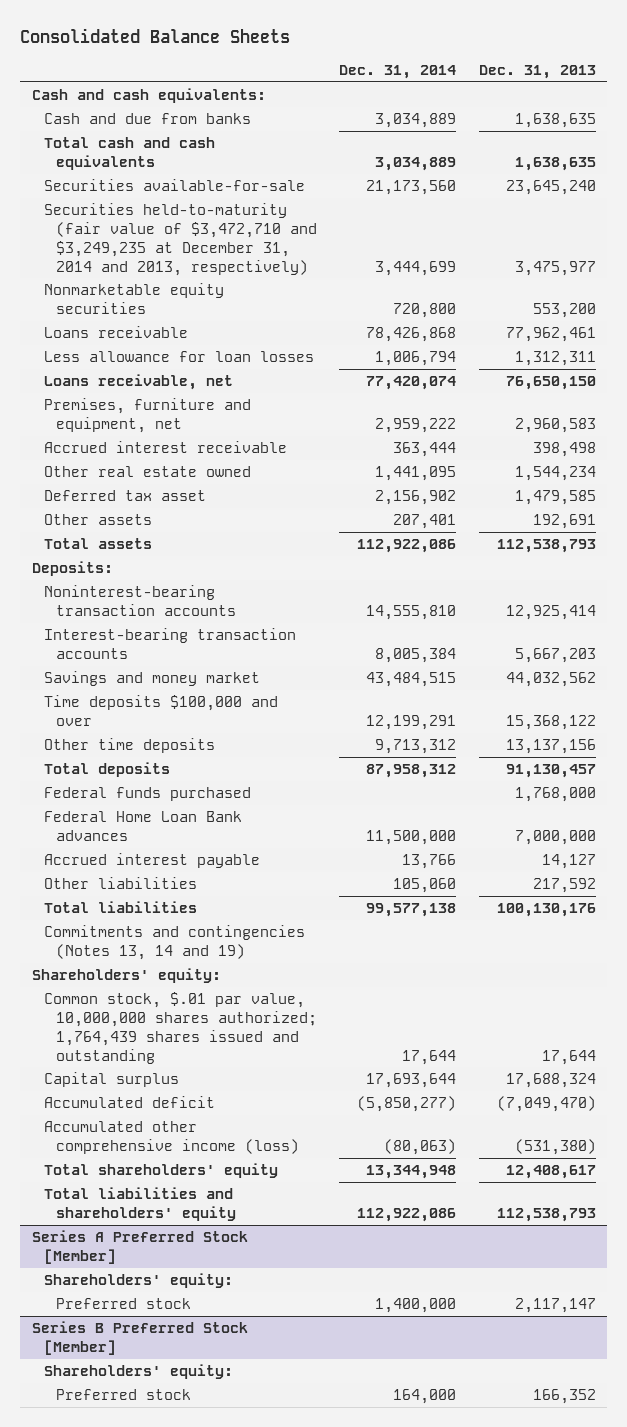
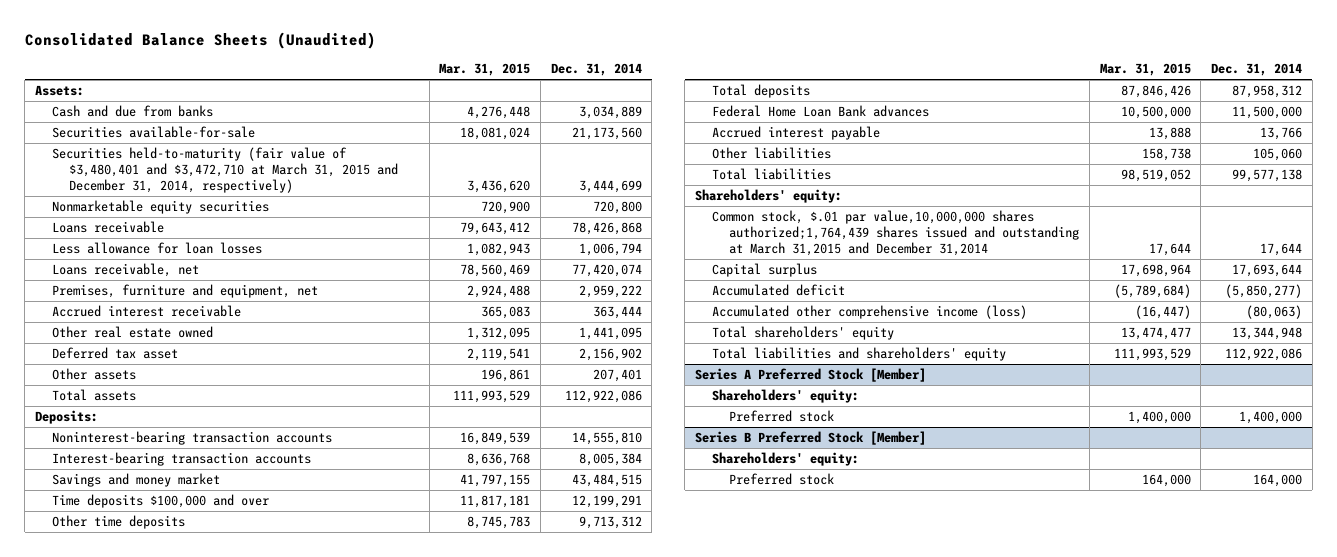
[20,28,291,44] Consolidated Balance Sheets -> [24,32,376,50] Consolidated Balance Sheets (Unaudited)
[478,64,596,79] Dec. 31, 2013 -> none
none -> [439,63,531,77] Mar. 31, 2015
[31,87,266,103] Cash and cash equivalents: -> none
none -> [34,85,84,97] Assets:
[43,136,215,170] Total cash and cash equivalents -> none
[43,202,318,276] Securities held-to-maturity (fair value of $3,472,710 and $3,249,235 at December 31, 2014 and 2013, respectively) -> [51,147,399,194] Securities held-to-maturity (fair value of $3,480,401 and $3,472,710 at March 31, 2015 and December 31, 2014, respectively)
[43,786,251,801] Federal funds purchased -> none
[43,924,305,960] Commitments and contingencies (Notes 13, 14 and 19) -> none
[43,991,318,1064] Common stock, $.01 par value, 10,000,000 shares authorized; 1,764,439 shares issued and outstanding -> [712,210,1080,257] Common stock, $.01 par value,10,000,000 shares authorized;1,764,439 shares issued and outstanding at March 31,2015 and December 31,2014

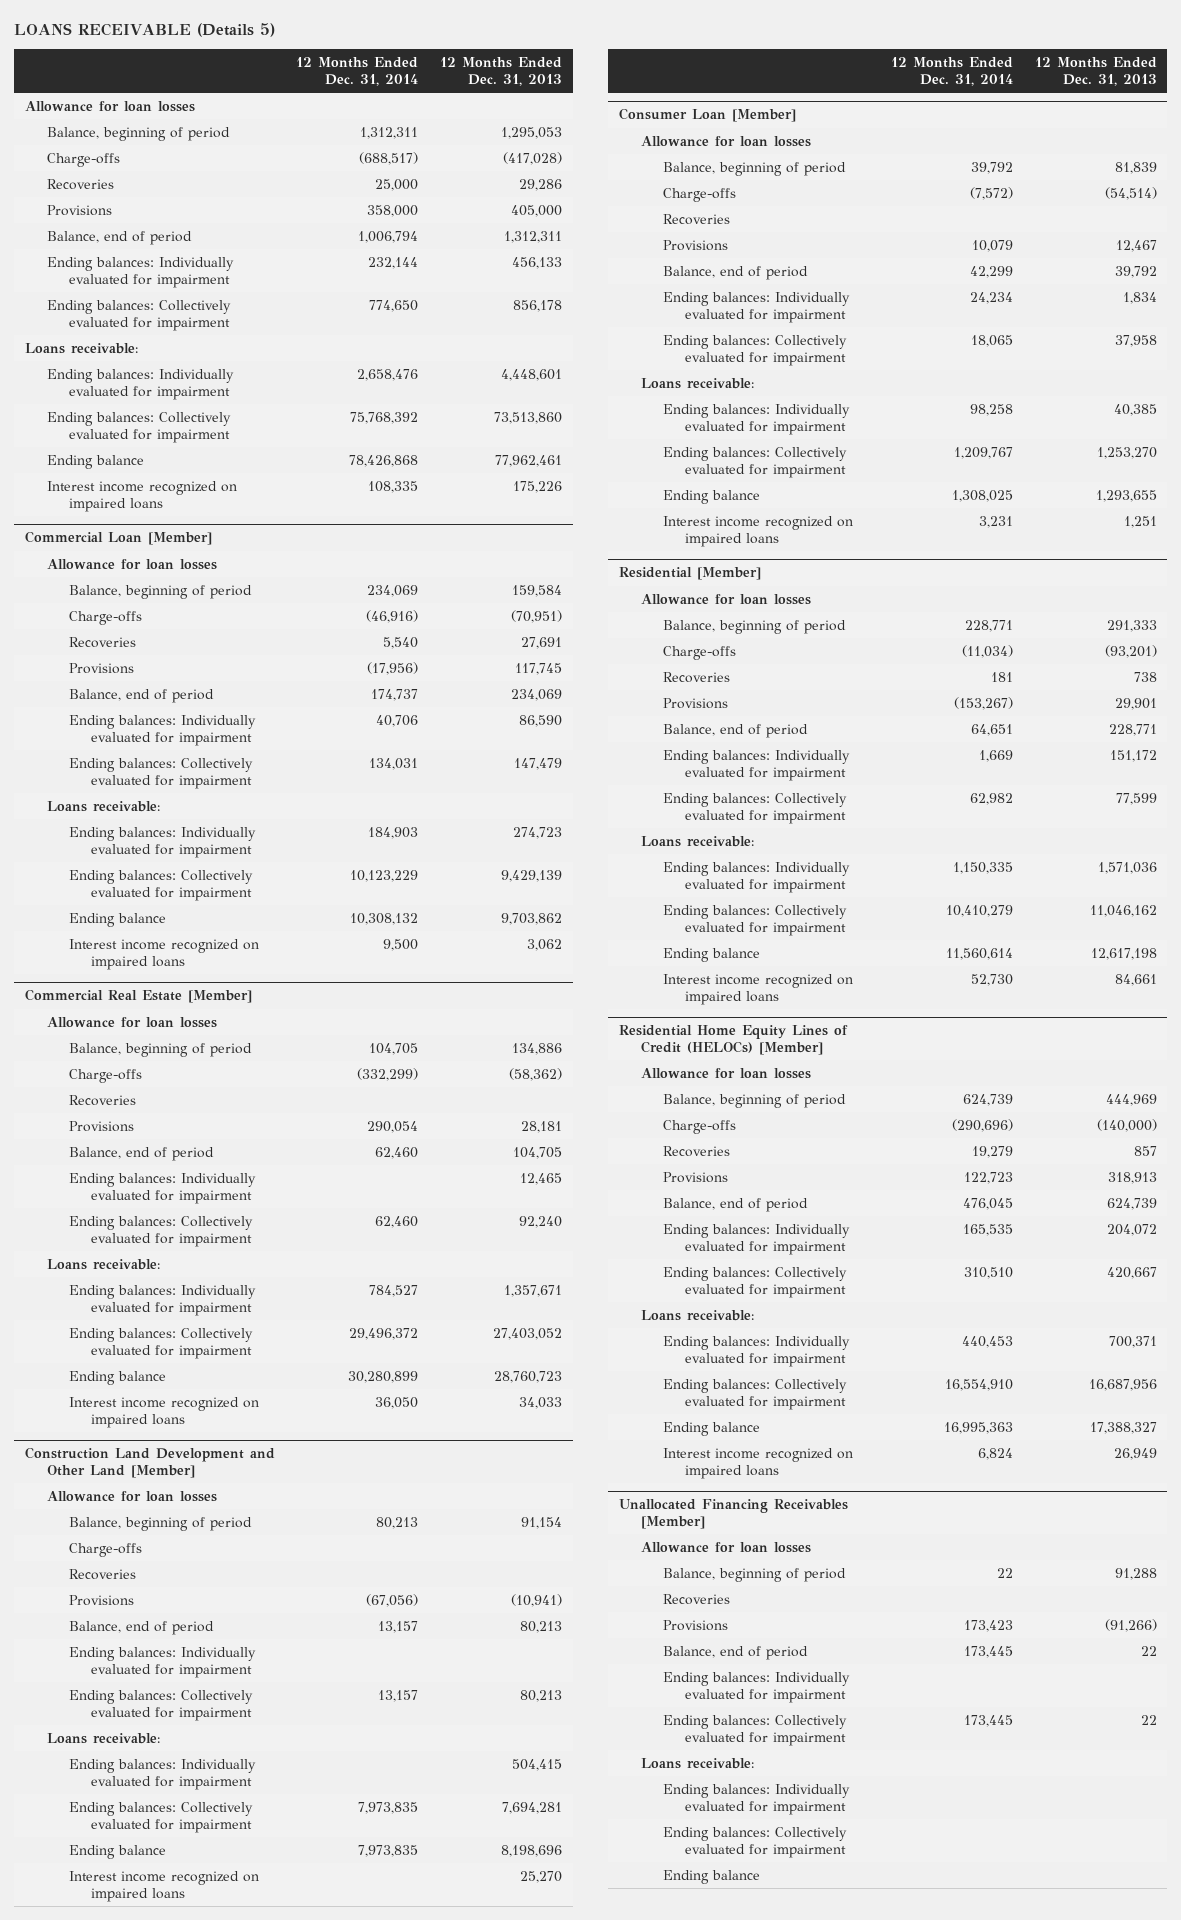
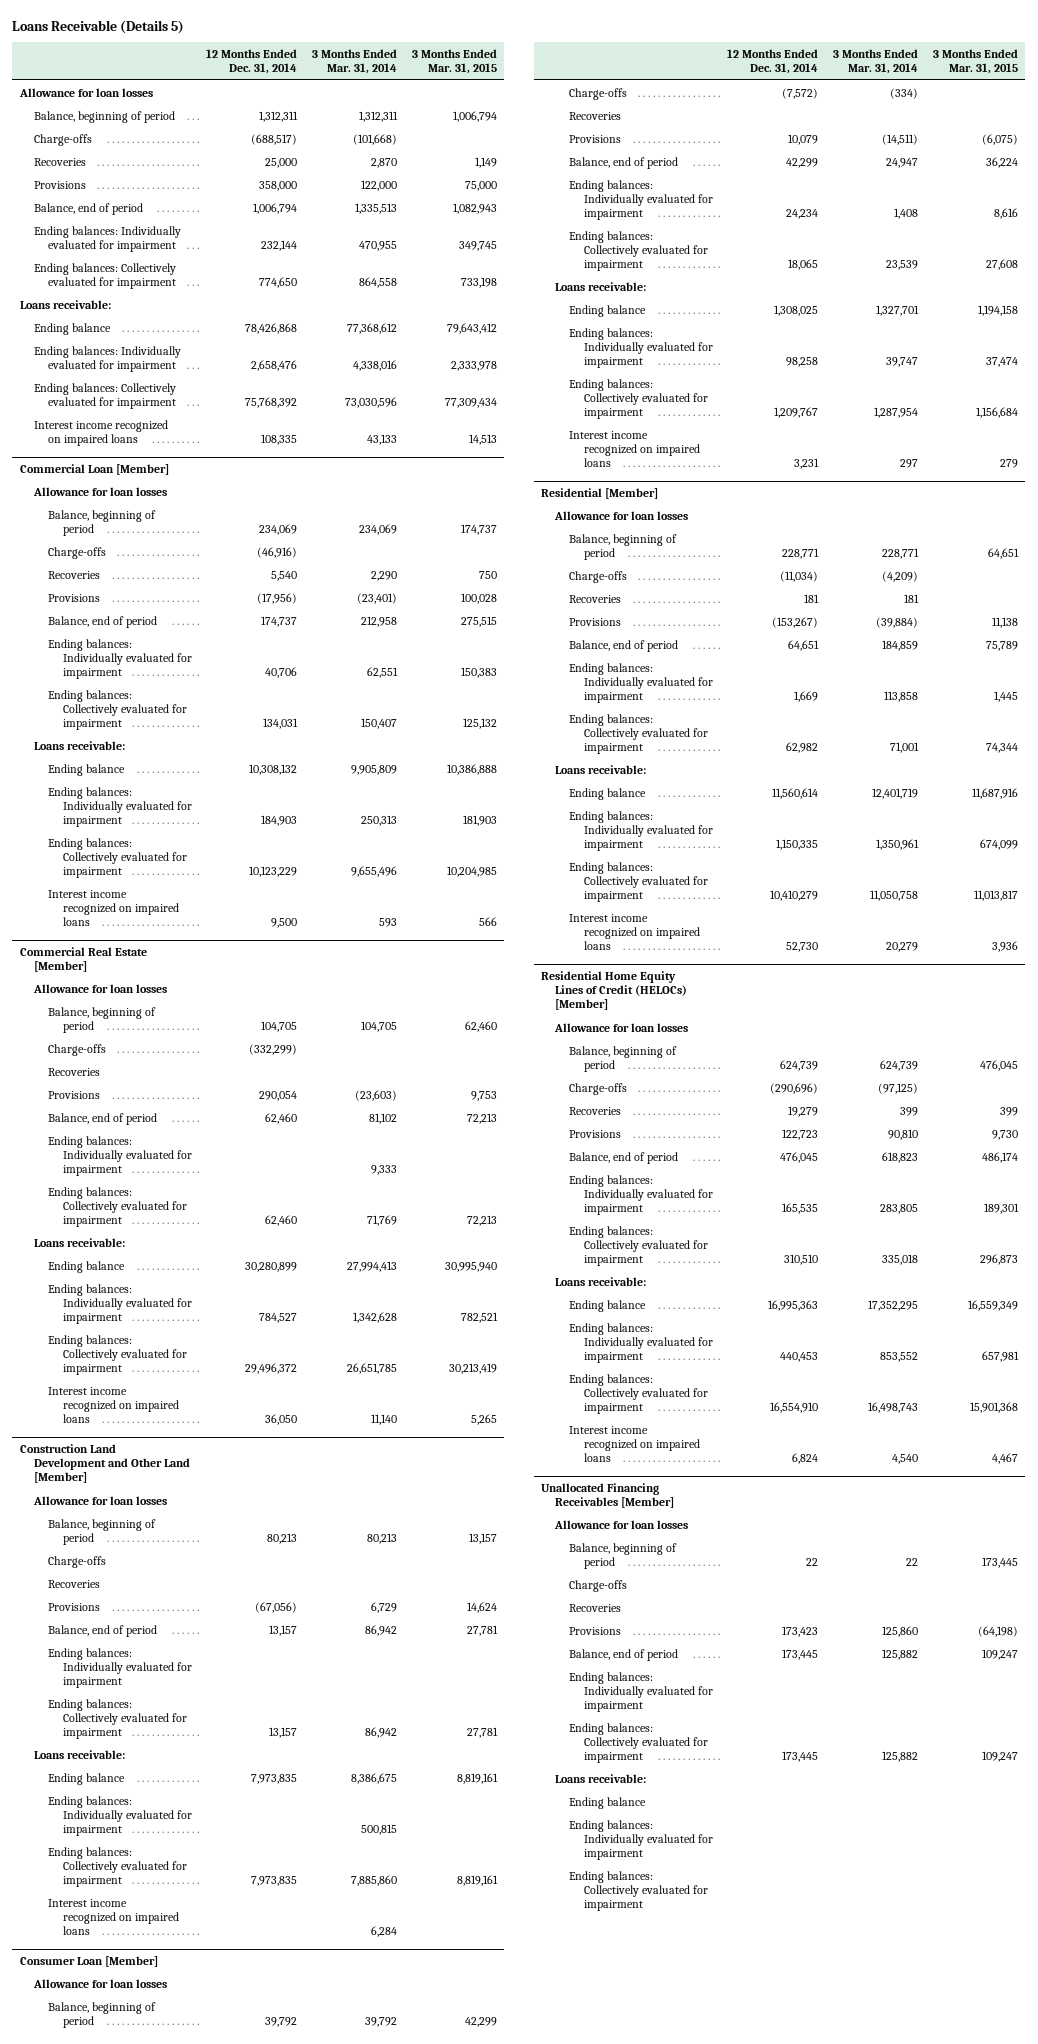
[13,23,275,38] LOANS RECEIVABLE (Details 5) -> [12,19,185,34] Loans Receivable (Details 5)
[440,57,563,87] 12 Months Ended Dec. 31, 2013 -> none
none -> [312,49,398,75] 3 Months Ended Mar. 31, 2014
none -> [411,49,497,75] 3 Months Ended Mar. 31, 2015
[46,454,144,469] Ending balance -> [34,322,112,335] Ending balance
[68,912,166,927] Ending balance -> [48,763,126,776] Ending balance
[68,1370,166,1385] Ending balance -> [48,1260,126,1273] Ending balance
[68,1844,166,1859] Ending balance -> [48,1772,126,1785] Ending balance
[663,489,761,504] Ending balance -> [569,304,647,317] Ending balance
[663,947,761,962] Ending balance -> [569,787,647,800] Ending balance
[663,1421,761,1436] Ending balance -> [569,1299,647,1312] Ending balance
none -> [569,1579,628,1592] Charge-offs
[663,1869,761,1884] Ending balance -> [569,1796,647,1809] Ending balance

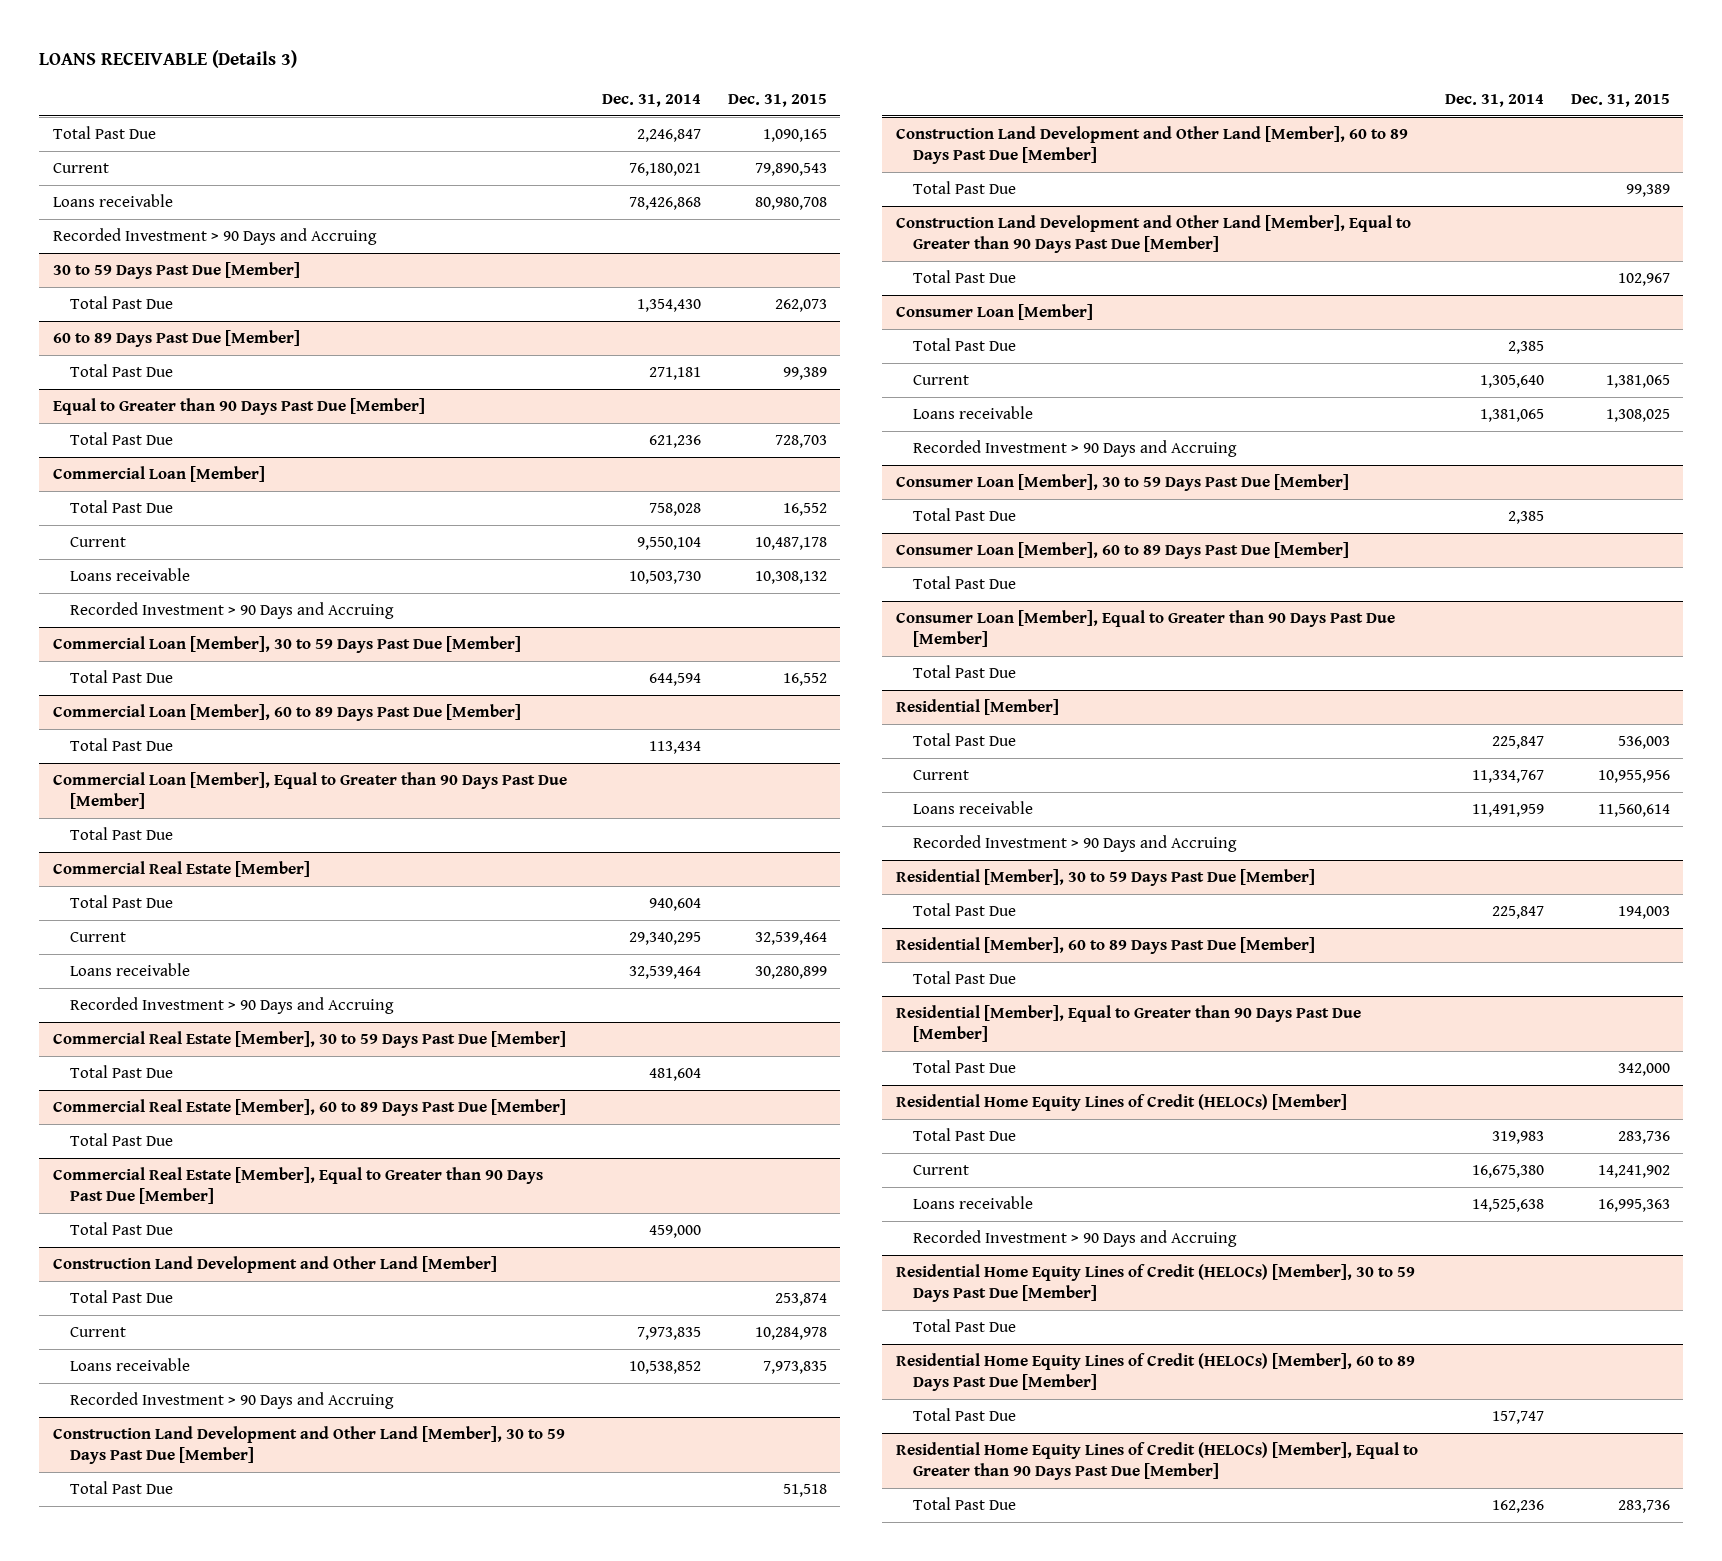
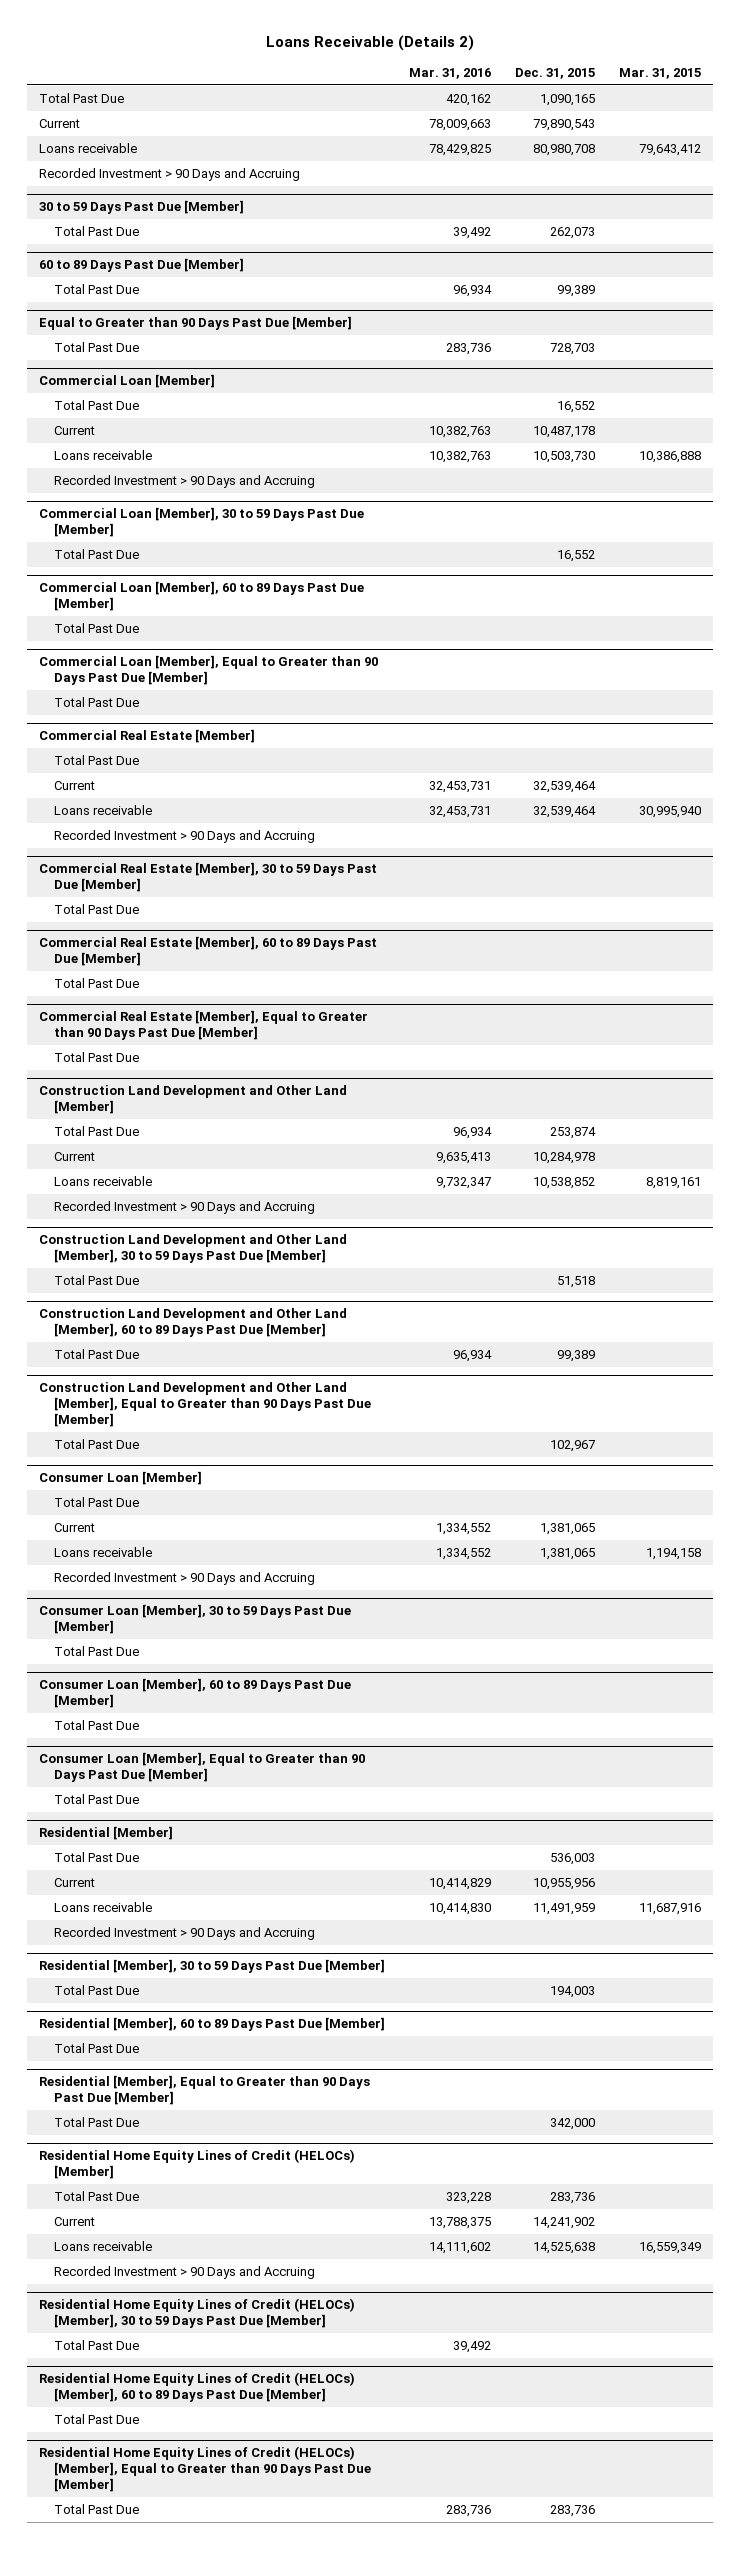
[39,50,298,69] LOANS RECEIVABLE (Details 3) -> [266,34,475,51] Loans Receivable (Details 2)
[601,94,701,108] Dec. 31, 2014 -> none
none -> [408,67,491,79] Mar. 31, 2016
none -> [619,67,702,79] Mar. 31, 2015
[754,571,827,585] 10,308,132 -> [533,451,596,464] 10,503,730
[754,966,827,980] 30,280,899 -> [533,806,597,819] 32,539,464
[762,1361,827,1375] 7,973,835 -> [533,1177,596,1190] 10,538,852
[1605,409,1670,423] 1,308,025 -> [540,1548,596,1561] 1,381,065
[1597,804,1670,818] 11,560,614 -> [533,1903,596,1916] 11,491,959
[1597,1199,1670,1213] 16,995,363 -> [533,2242,596,2255] 14,525,638

